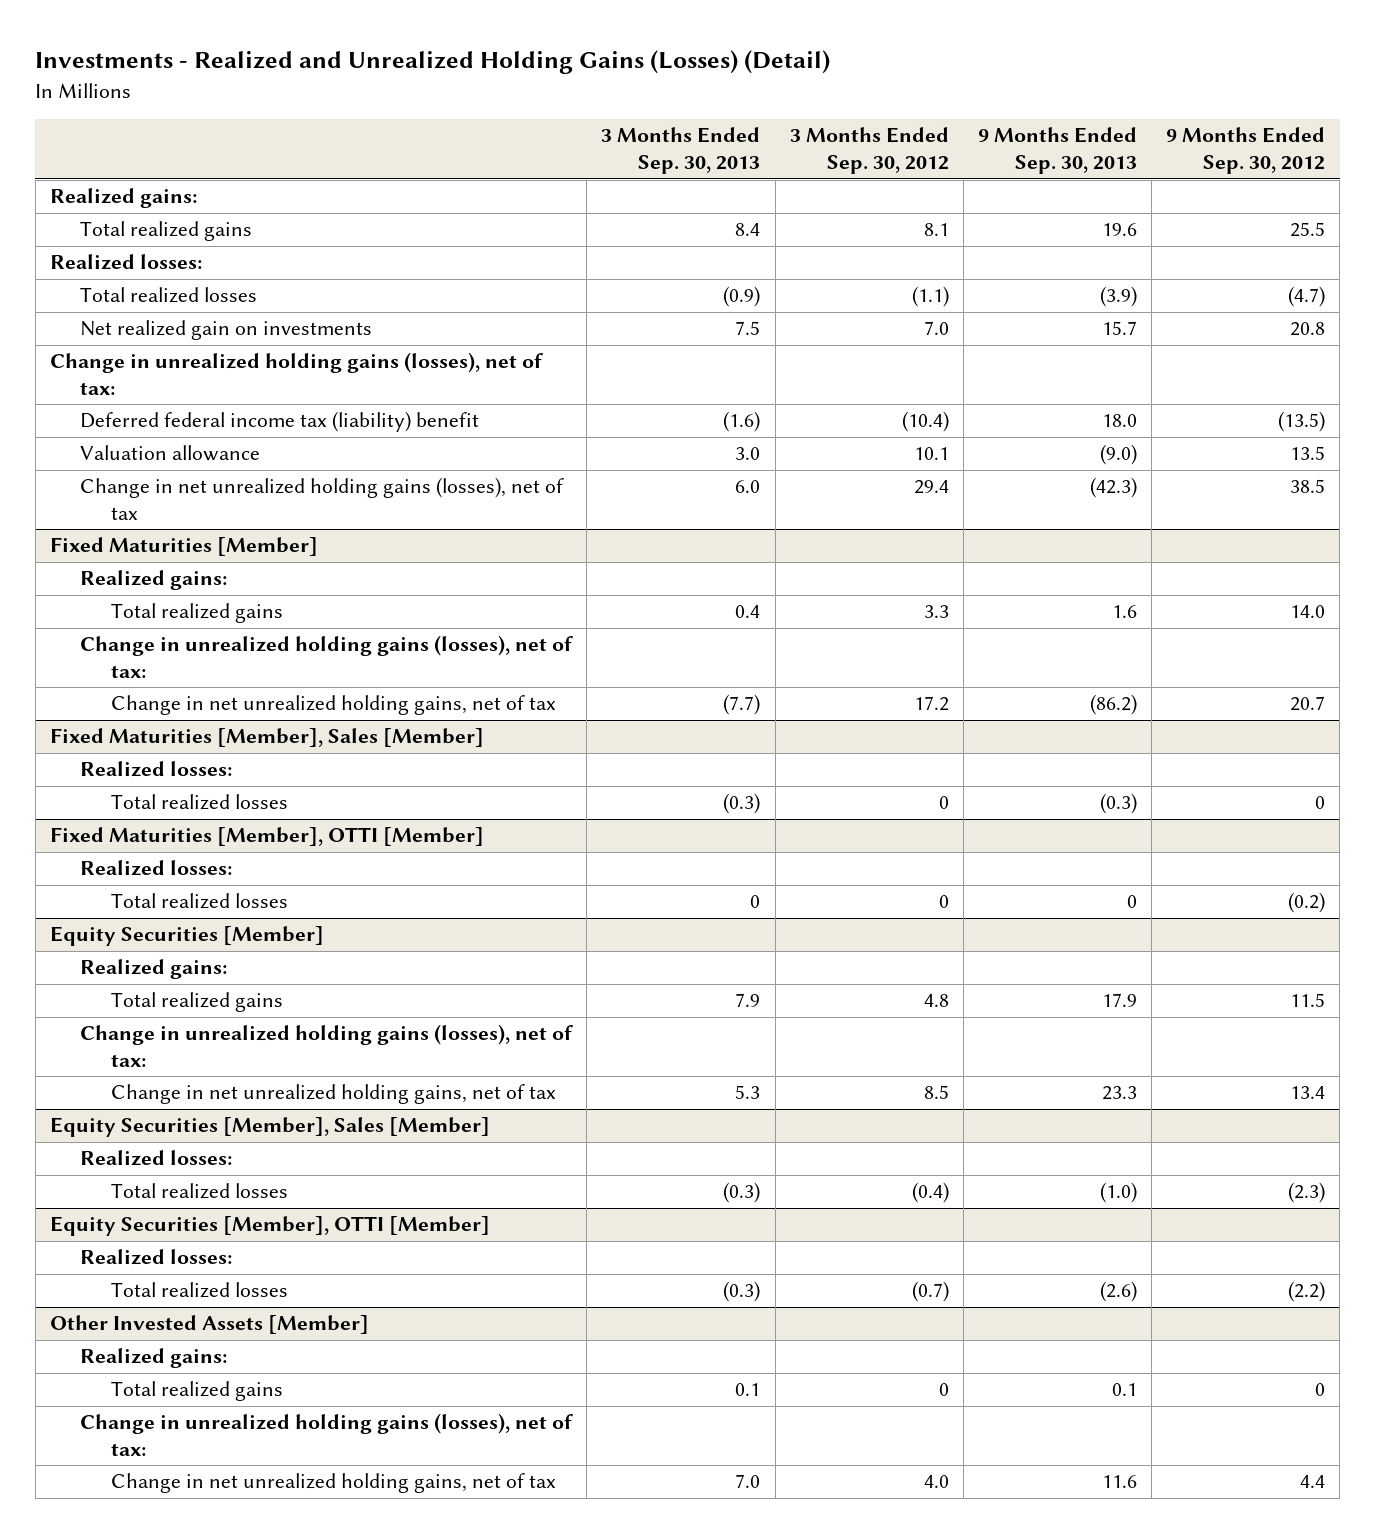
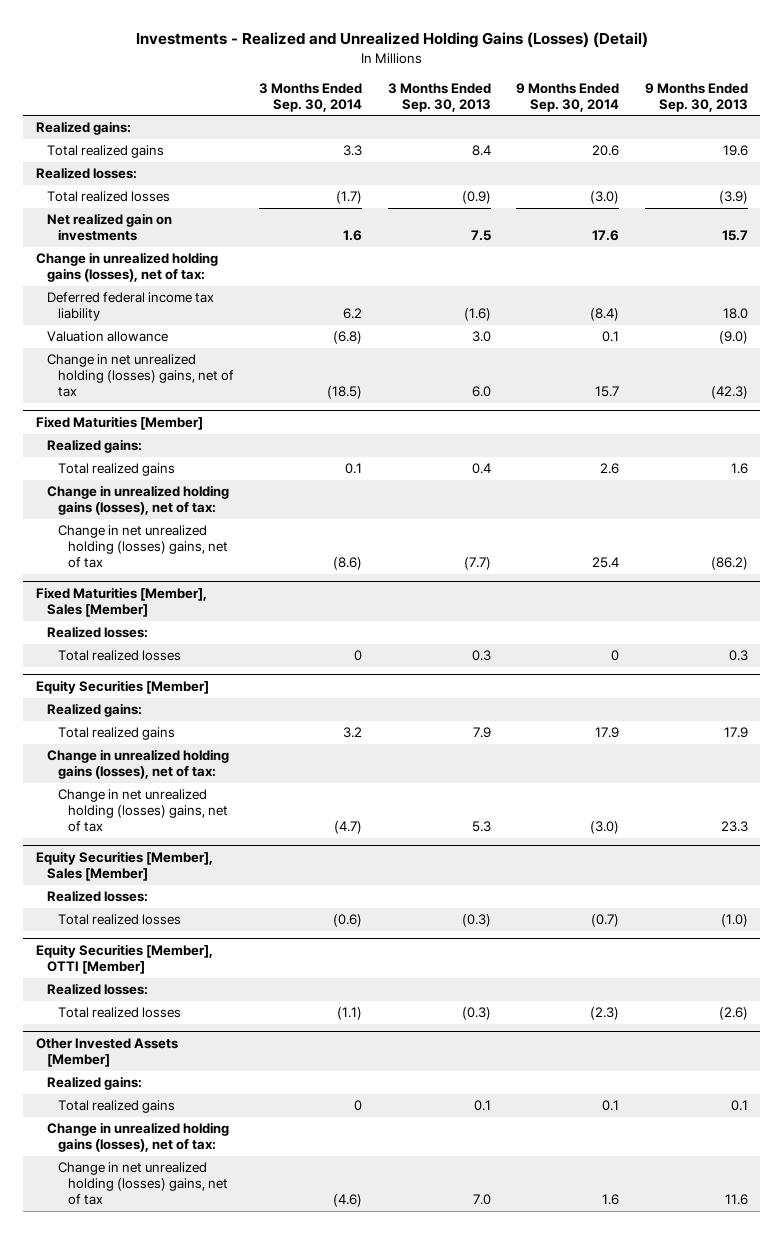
[789,127,949,175] 3 Months Ended Sep. 30, 2012 -> none
[1166,127,1326,175] 9 Months Ended Sep. 30, 2012 -> none
none -> [259,82,363,112] 3 Months Ended Sep. 30, 2014
none -> [516,82,620,112] 9 Months Ended Sep. 30, 2014
[80,411,480,433] Deferred federal income tax (liability) benefit -> [46,292,214,322] Deferred federal income tax liability
[80,477,565,521] Change in net unrealized holding gains (losses), net of tax -> [46,354,234,398] Change in net unrealized holding (losses) gains, net of tax
[110,695,556,716] Change in net unrealized holding gains, net of tax -> [57,525,229,569] Change in net unrealized holding (losses) gains, net of tax
[49,827,484,847] Fixed Maturities [Member], OTTI [Member] -> none
[80,860,233,877] Realized losses: -> none
[110,893,288,910] Total realized losses -> none
[723,793,761,815] (0.3) -> [471,650,491,662] 0.3
[1099,793,1137,815] (0.3) -> [728,650,748,662] 0.3
[110,1084,556,1105] Change in net unrealized holding gains, net of tax -> [57,789,229,833] Change in net unrealized holding (losses) gains, net of tax
[110,1473,556,1494] Change in net unrealized holding gains, net of tax -> [57,1162,229,1206] Change in net unrealized holding (losses) gains, net of tax

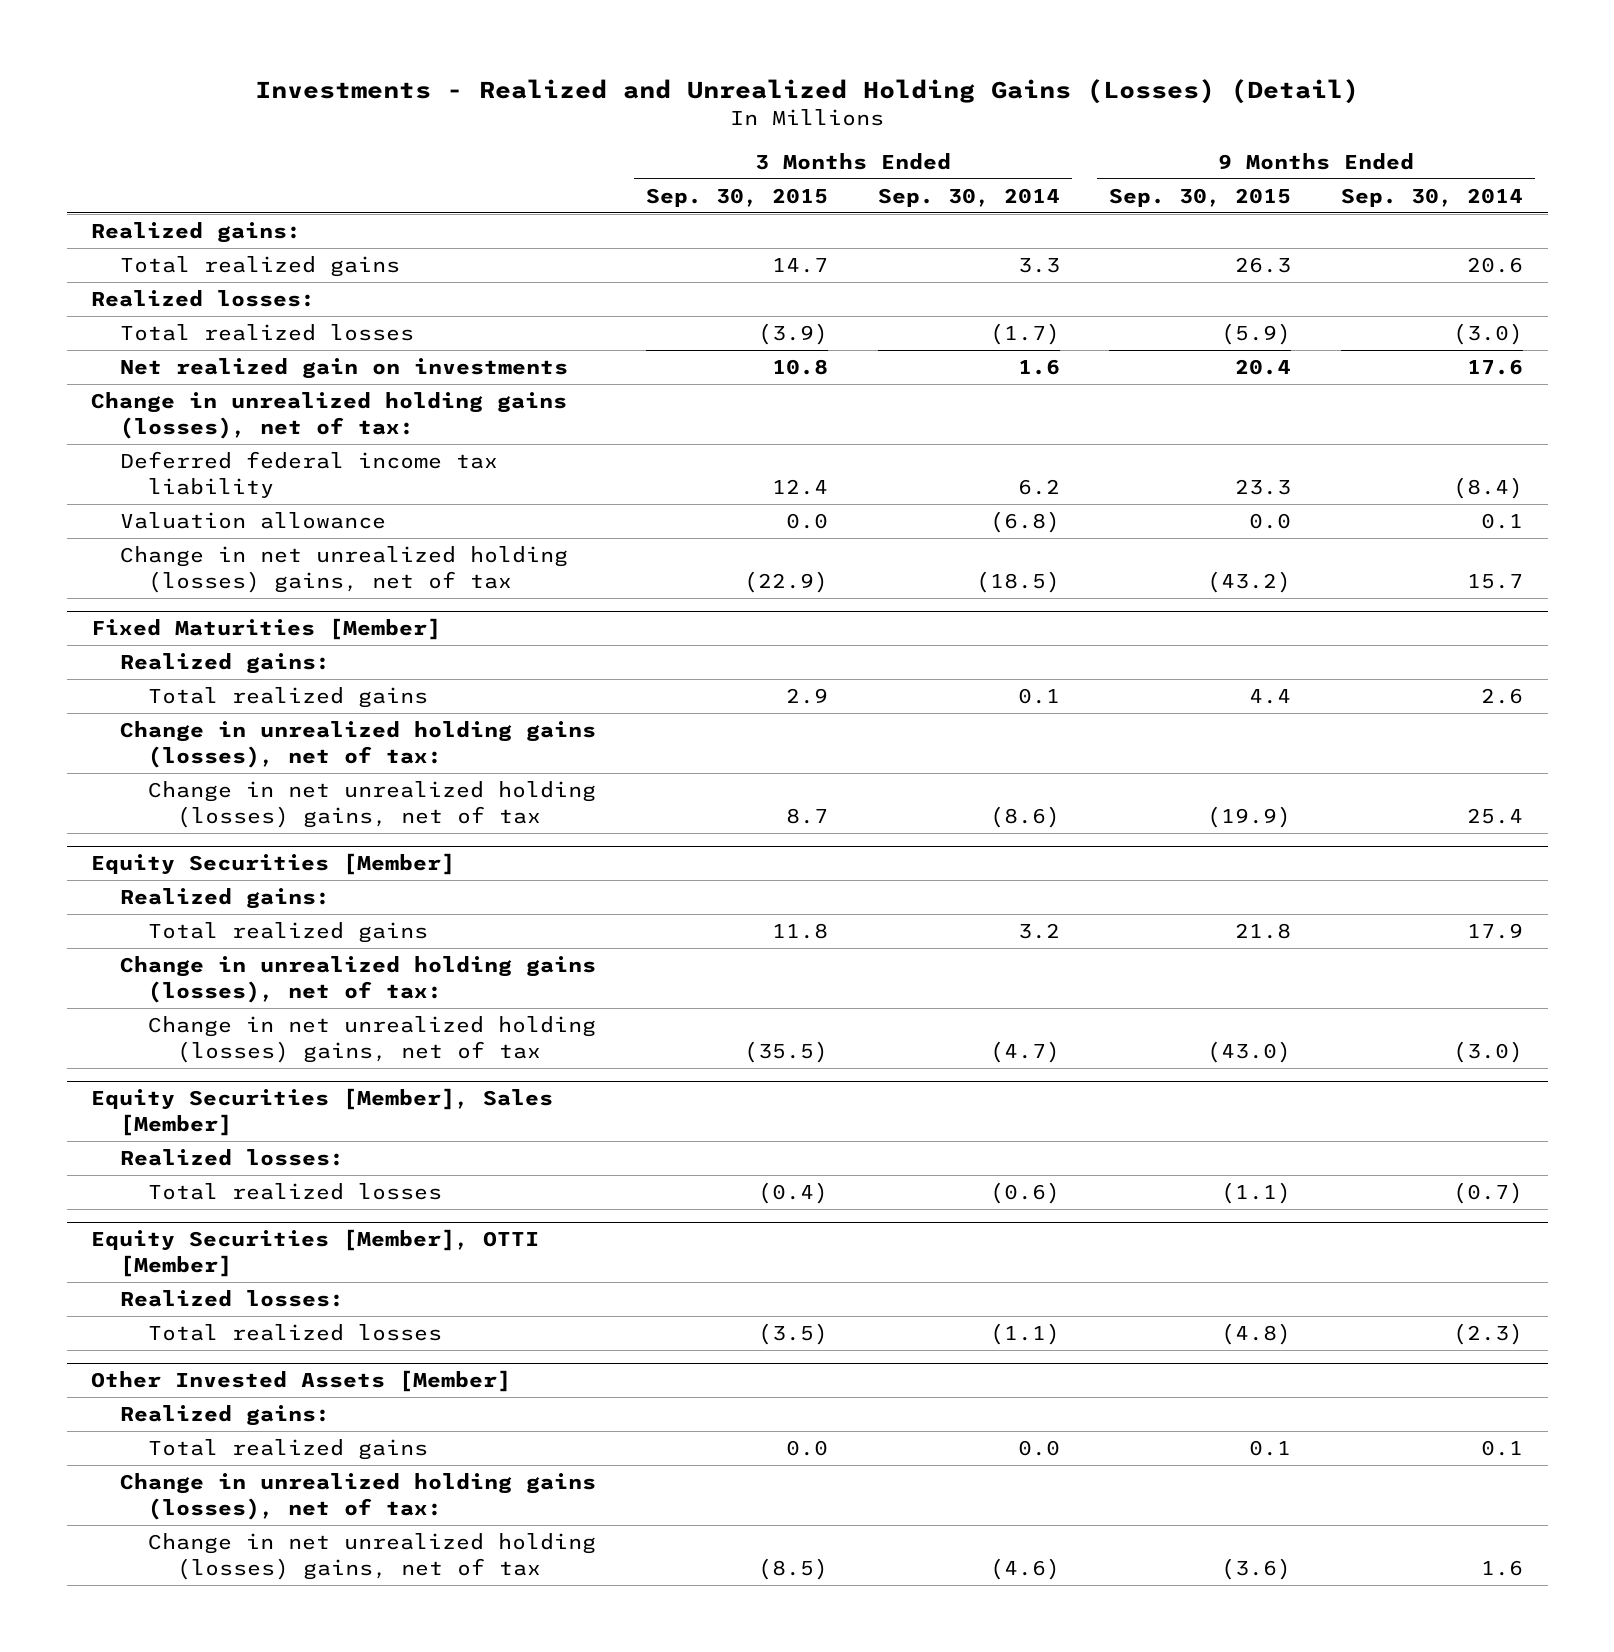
[387,82,491,112] 3 Months Ended Sep. 30, 2013 -> none
[644,82,748,112] 9 Months Ended Sep. 30, 2013 -> none
none -> [646,187,829,207] Sep. 30, 2015
none -> [1109,187,1292,207] Sep. 30, 2015
[36,587,208,618] Fixed Maturities [Member], Sales [Member] -> none
[46,626,148,639] Realized losses: -> none
[57,650,181,662] Total realized losses -> none
[354,1100,363,1112] 0 -> [1017,1439,1060,1456] 0.0

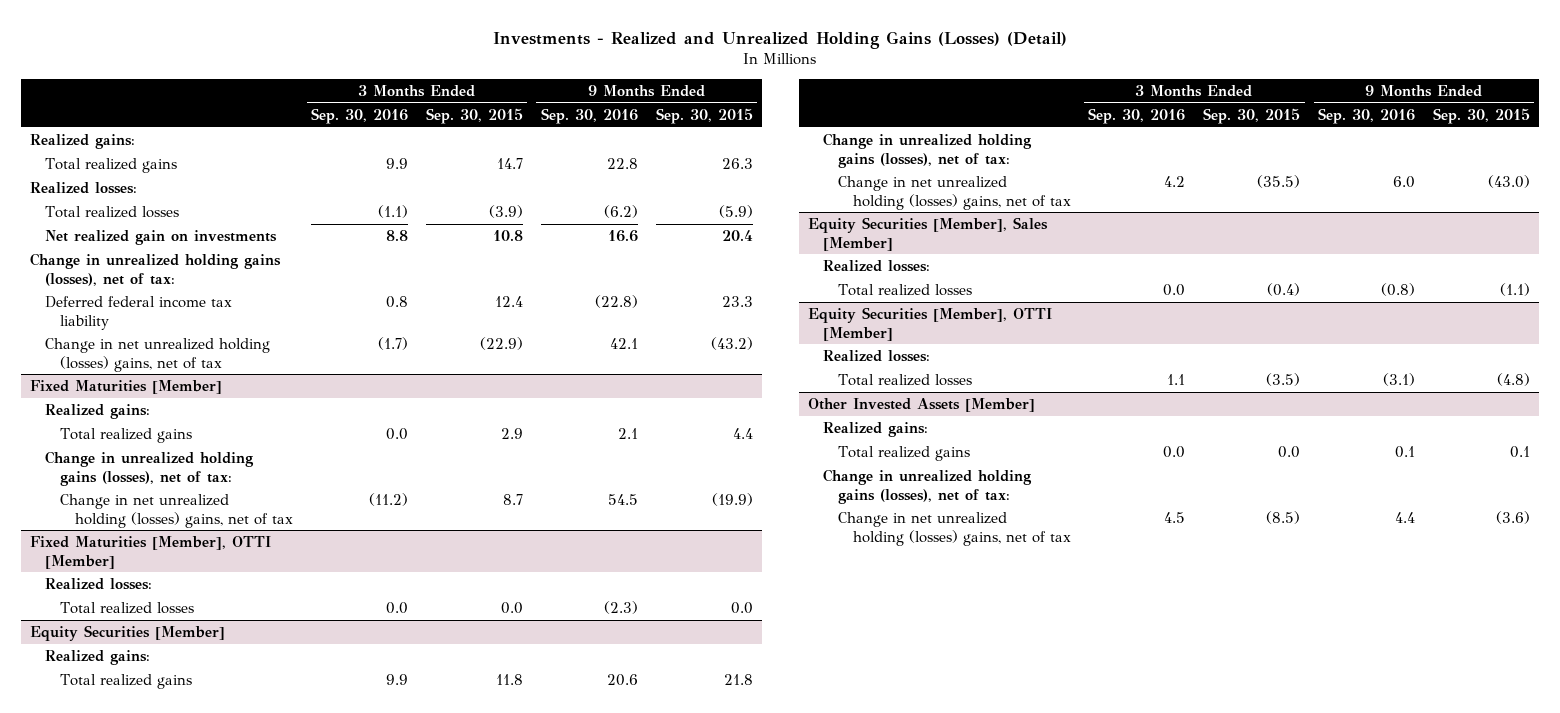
[877,187,1060,207] Sep. 30, 2014 -> none
[1341,187,1524,207] Sep. 30, 2014 -> none
none -> [311,108,409,125] Sep. 30, 2016
none -> [540,108,638,125] Sep. 30, 2016
[119,511,386,529] Valuation allowance -> none
none -> [30,536,272,569] Fixed Maturities [Member], OTTI [Member]
none -> [45,578,153,591] Realized losses:
none -> [60,602,195,615] Total realized losses

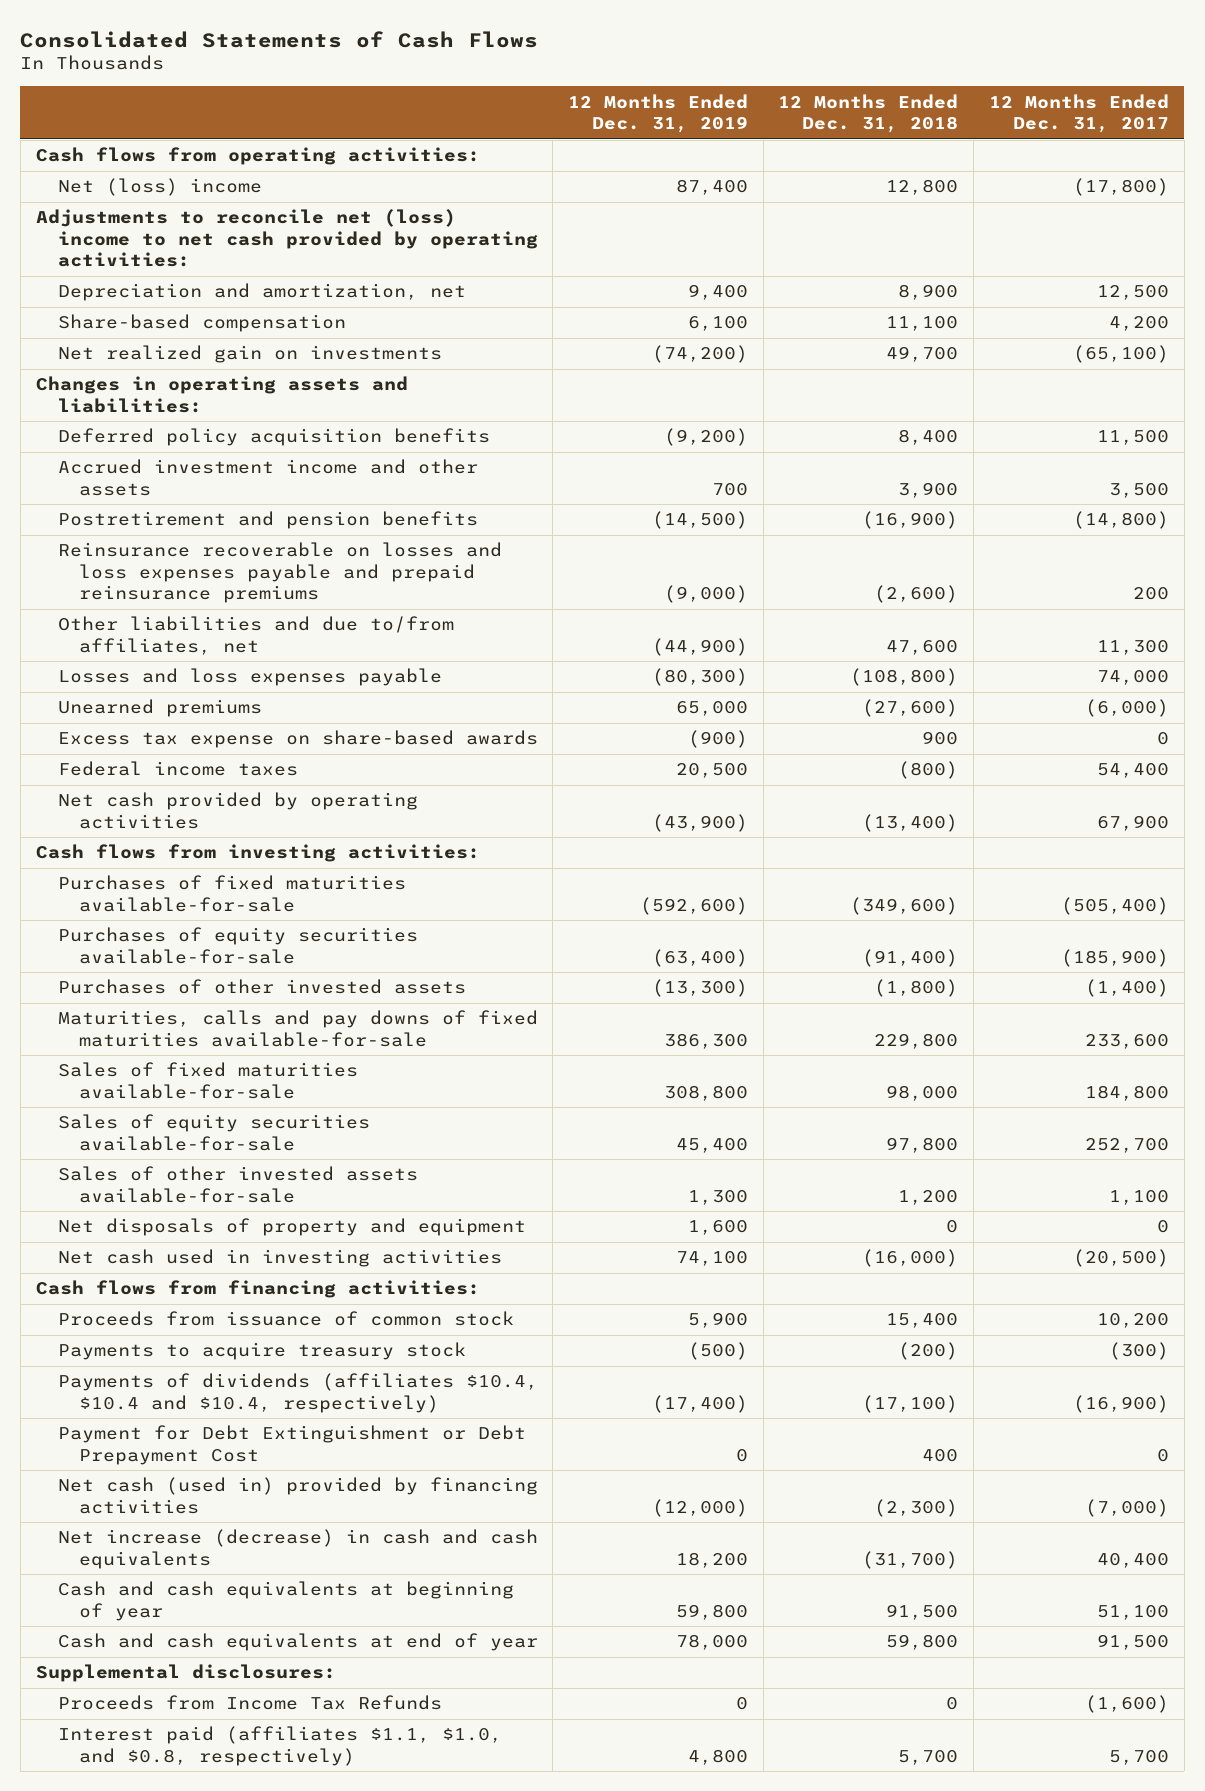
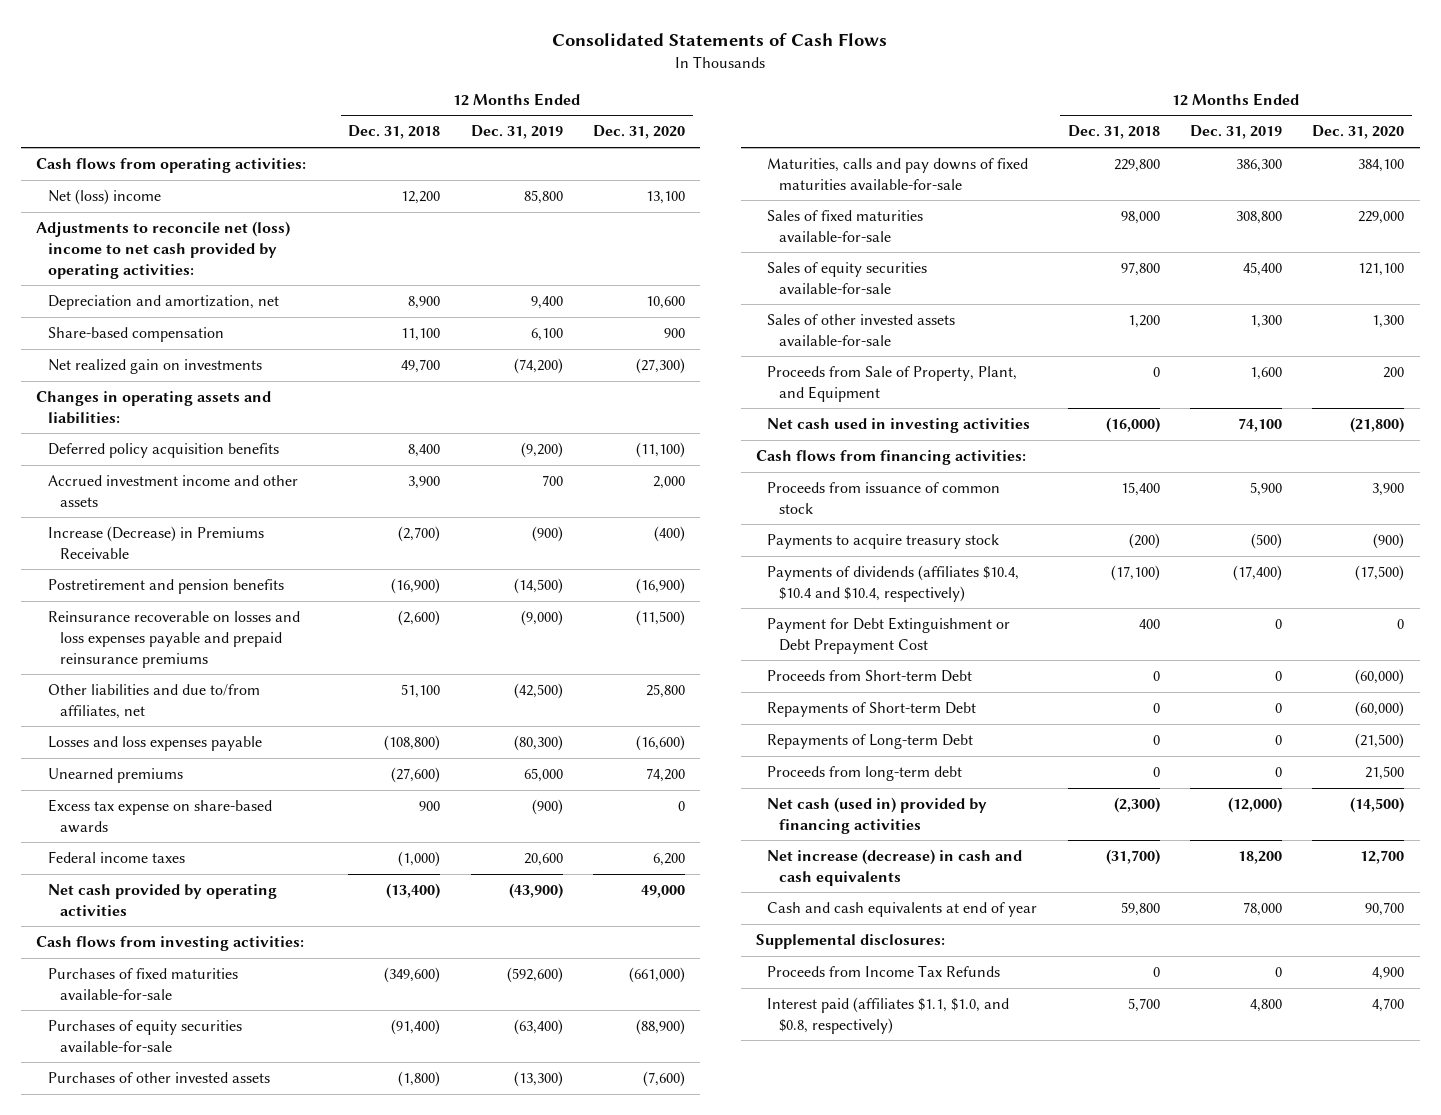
[988,93,1169,134] 12 Months Ended Dec. 31, 2017 -> none
none -> [593,125,686,140] Dec. 31, 2020
[675,179,748,196] 87,400 -> [523,190,563,205] 85,800
[886,179,959,196] 12,800 -> [401,191,441,205] 12,200
none -> [47,526,264,559] Increase (Decrease) in Premiums Receivable
[651,637,748,656] (44,900) -> [513,683,563,700] (42,500)
[886,639,959,655] 47,600 -> [401,684,441,699] 51,100
[675,763,748,779] 20,500 -> [523,853,563,867] 20,600
[898,761,959,780] (800) -> [398,851,441,868] (1,000)
[57,1218,526,1237] Net disposals of property and equipment -> none
none -> [767,366,1018,402] Proceeds from Sale of Property, Plant, and Equipment
none -> [767,670,973,683] Proceeds from Short-term Debt
none -> [767,702,977,718] Repayments of Short-term Debt
none -> [767,734,974,750] Repayments of Long-term Debt
none -> [767,766,963,782] Proceeds from long-term debt
[57,1581,514,1621] Cash and cash equivalents at beginning of year -> none

